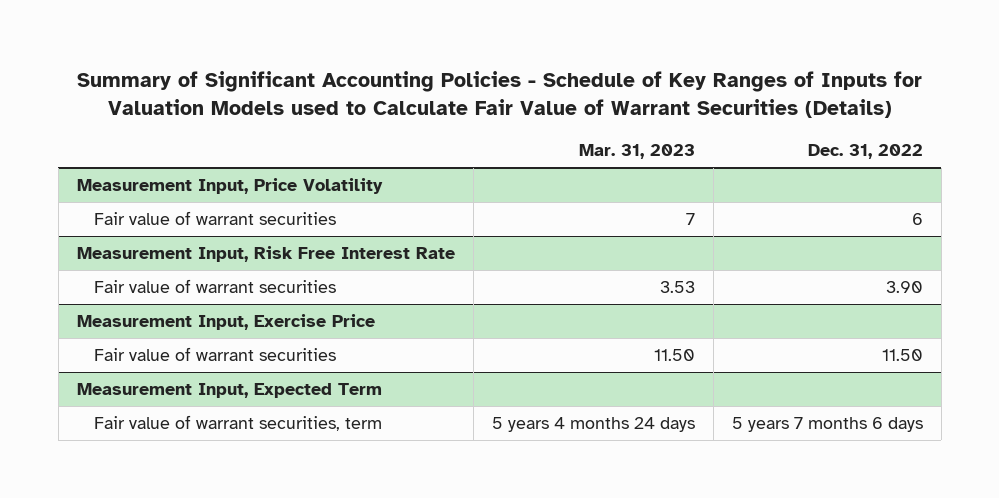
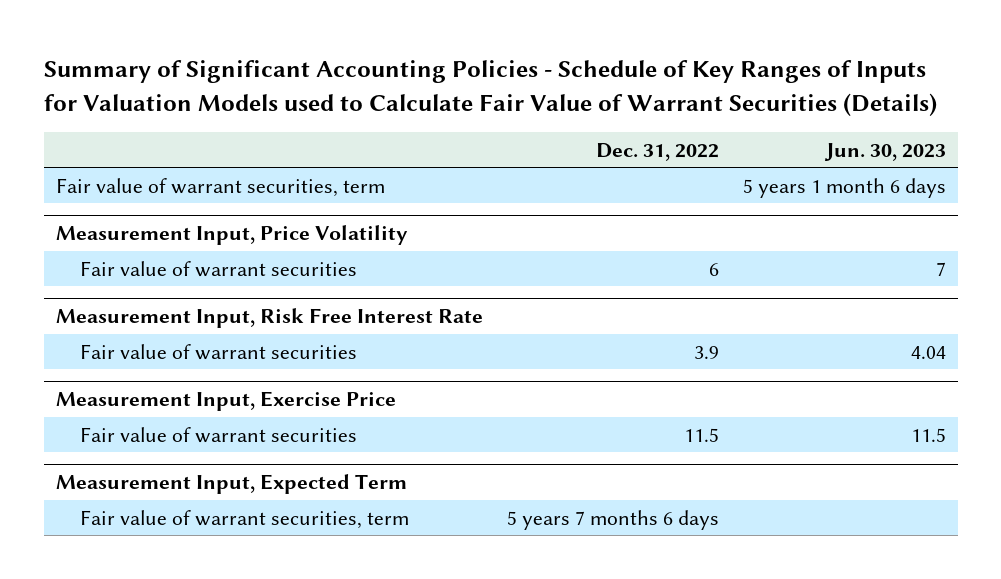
[578,144,695,160] Mar. 31, 2023 -> none
none -> [823,142,946,161] Jun. 30, 2023
none -> [55,177,385,197] Fair value of warrant securities, term
[885,281,923,294] 3.90 -> [693,345,719,359] 3.9
[881,349,923,362] 11.50 -> [683,427,719,442] 11.5

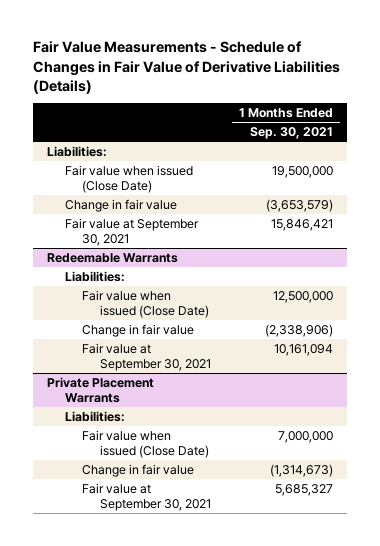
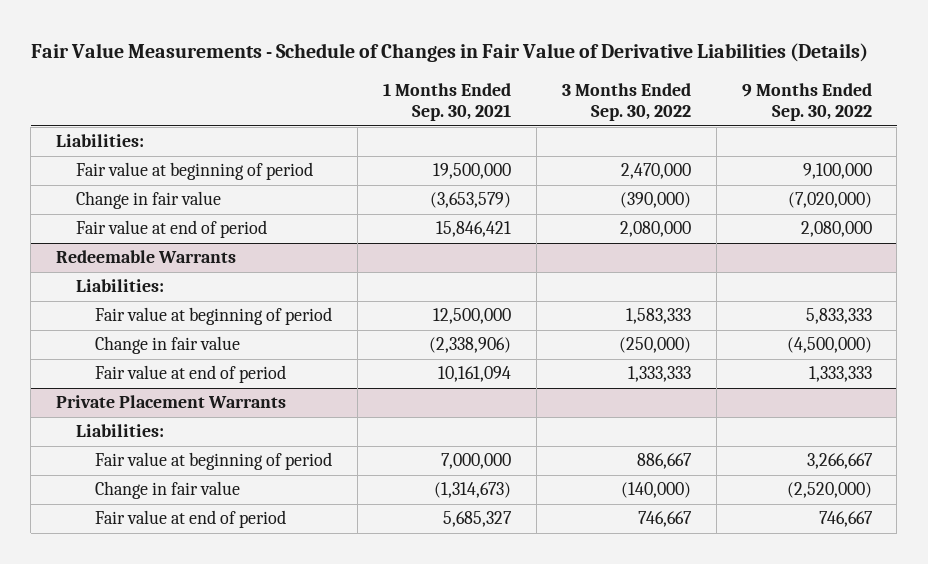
none -> [561,82,691,122] 3 Months Ended Sep. 30, 2022
none -> [741,82,872,122] 9 Months Ended Sep. 30, 2022
[64,164,193,193] Fair value when issued (Close Date) -> [75,162,313,181] Fair value at beginning of period
[64,217,199,246] Fair value at September 30, 2021 -> [75,220,267,239] Fair value at end of period
[82,289,209,318] Fair value when issued (Close Date) -> [95,307,333,326] Fair value at beginning of period
[82,342,211,371] Fair value at September 30, 2021 -> [95,365,287,384] Fair value at end of period
[82,429,209,458] Fair value when issued (Close Date) -> [95,452,333,471] Fair value at beginning of period
[82,482,211,511] Fair value at September 30, 2021 -> [95,510,287,529] Fair value at end of period

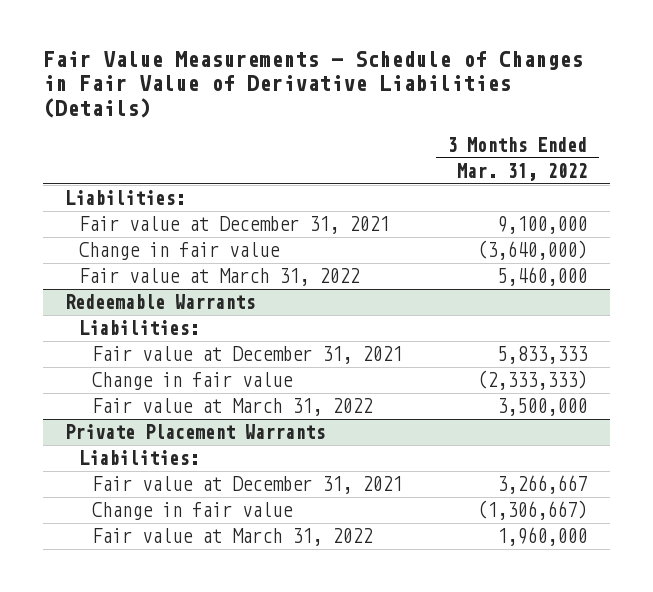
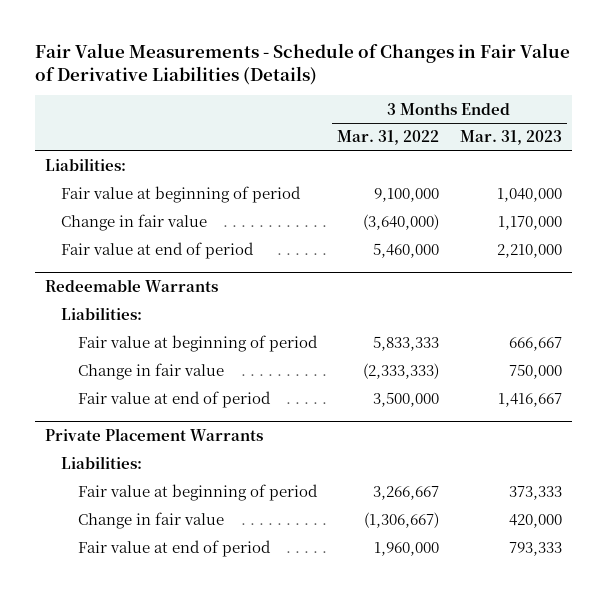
none -> [459,130,562,146] Mar. 31, 2023
[78,216,389,235] Fair value at December 31, 2021 -> [61,186,302,204] Fair value at beginning of period
[78,268,360,287] Fair value at March 31, 2022 -> [61,242,255,260] Fair value at end of period
[92,346,403,365] Fair value at December 31, 2021 -> [77,335,318,353] Fair value at beginning of period
[92,398,374,417] Fair value at March 31, 2022 -> [77,391,271,409] Fair value at end of period
[92,476,403,495] Fair value at December 31, 2021 -> [77,484,318,502] Fair value at beginning of period
[92,528,374,547] Fair value at March 31, 2022 -> [77,540,271,558] Fair value at end of period

